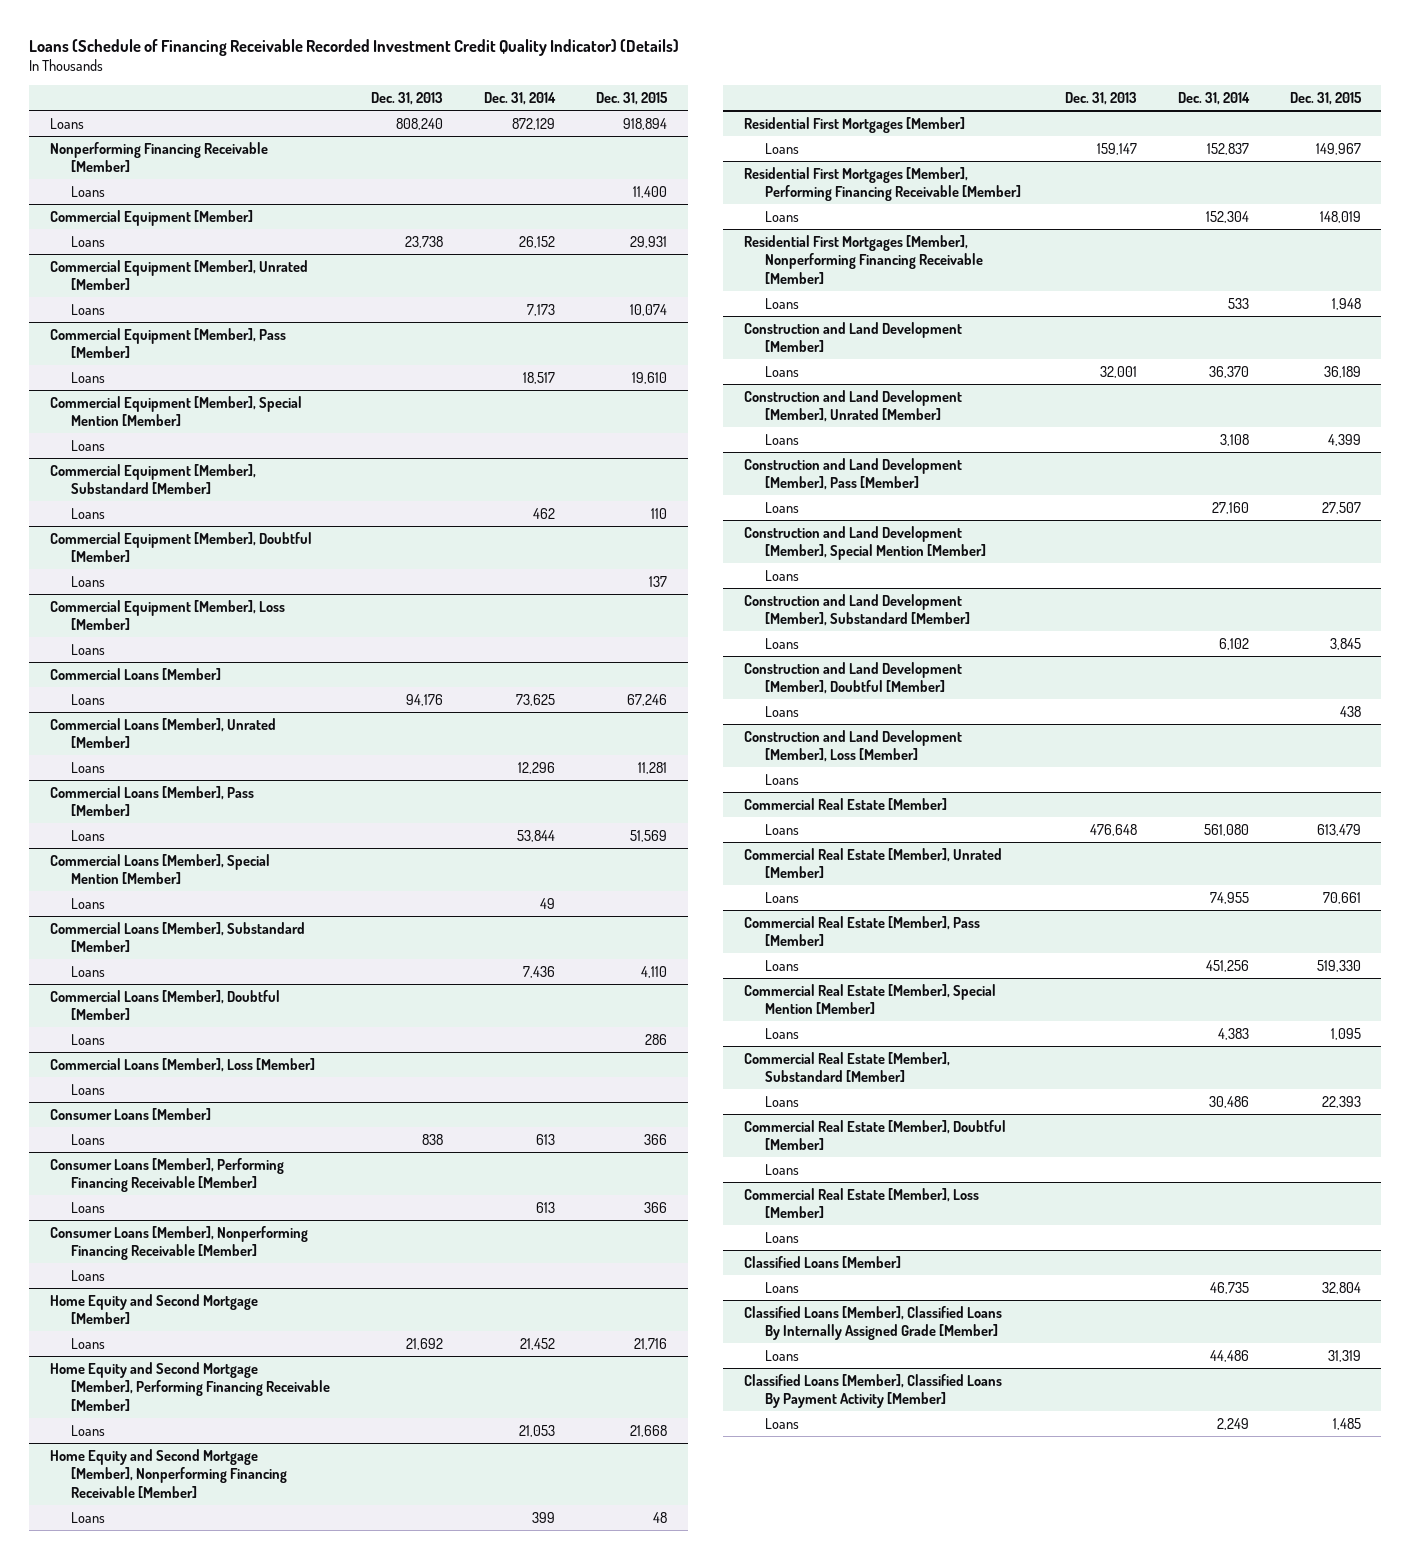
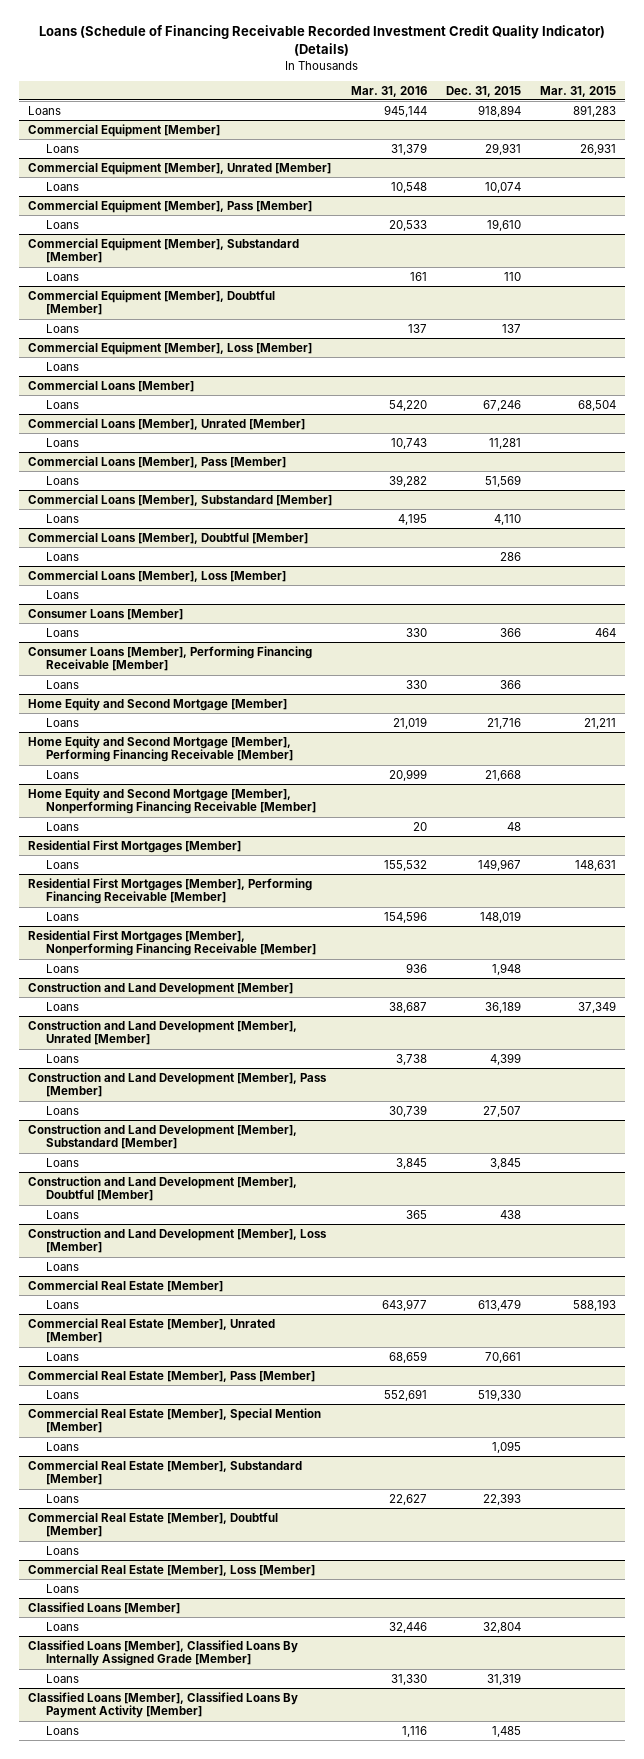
[370,91,443,105] Dec. 31, 2013 -> none
[484,91,557,105] Dec. 31, 2014 -> none
none -> [350,85,427,97] Mar. 31, 2016
none -> [539,85,616,97] Mar. 31, 2015
[50,141,269,173] Nonperforming Financing Receivable [Member] -> none
[70,185,105,197] Loans -> none
[50,395,303,427] Commercial Equipment [Member], Special Mention [Member] -> none
[70,439,105,451] Loans -> none
[50,853,271,885] Commercial Loans [Member], Special Mention [Member] -> none
[70,897,105,909] Loans -> none
[50,1225,309,1261] Consumer Loans [Member], Nonperforming Financing Receivable [Member] -> none
[70,1269,105,1281] Loans -> none
[743,525,986,561] Construction and Land Development [Member], Special Mention [Member] -> none
[764,569,799,581] Loans -> none

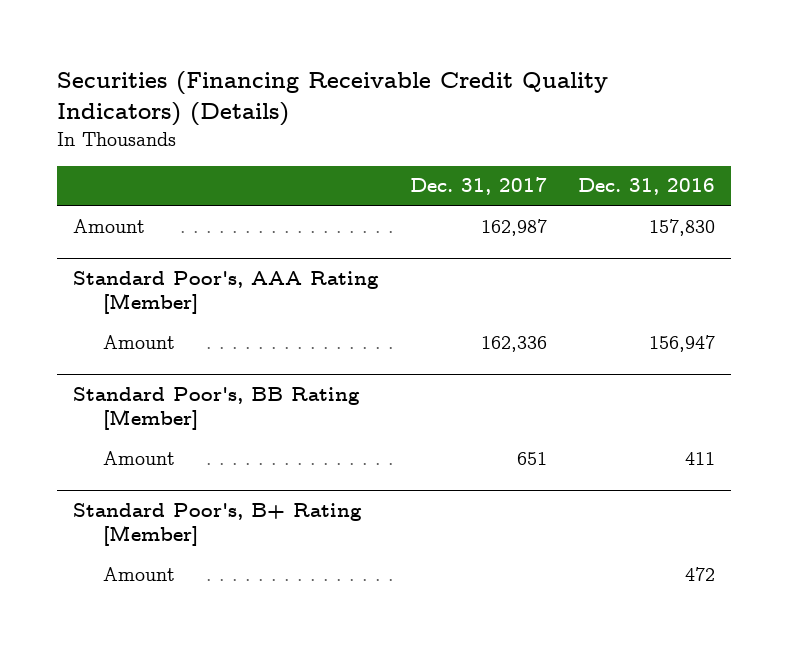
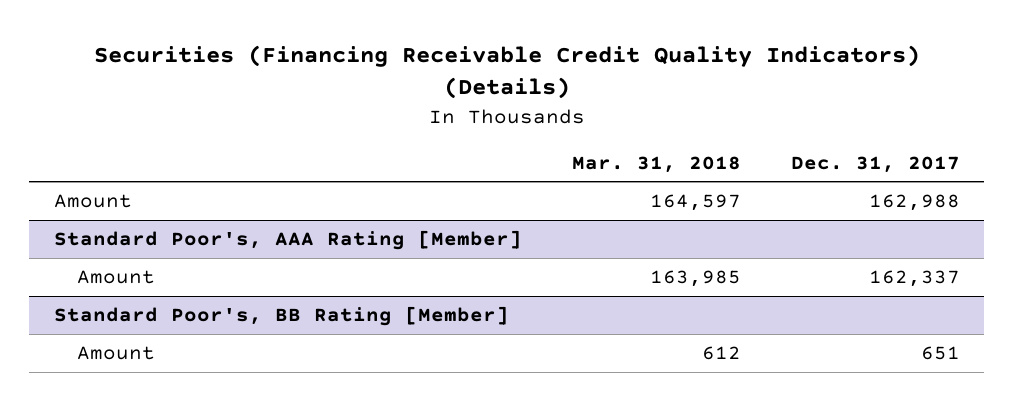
[578,178,716,196] Dec. 31, 2016 -> none
none -> [571,155,741,173] Mar. 31, 2018
[480,218,547,236] 162,987 -> [868,193,960,211] 162,988
[480,335,547,352] 162,336 -> [868,269,960,287] 162,337
[72,502,362,546] Standard Poor's, B+ Rating [Member] -> none
[102,566,175,581] Amount -> none

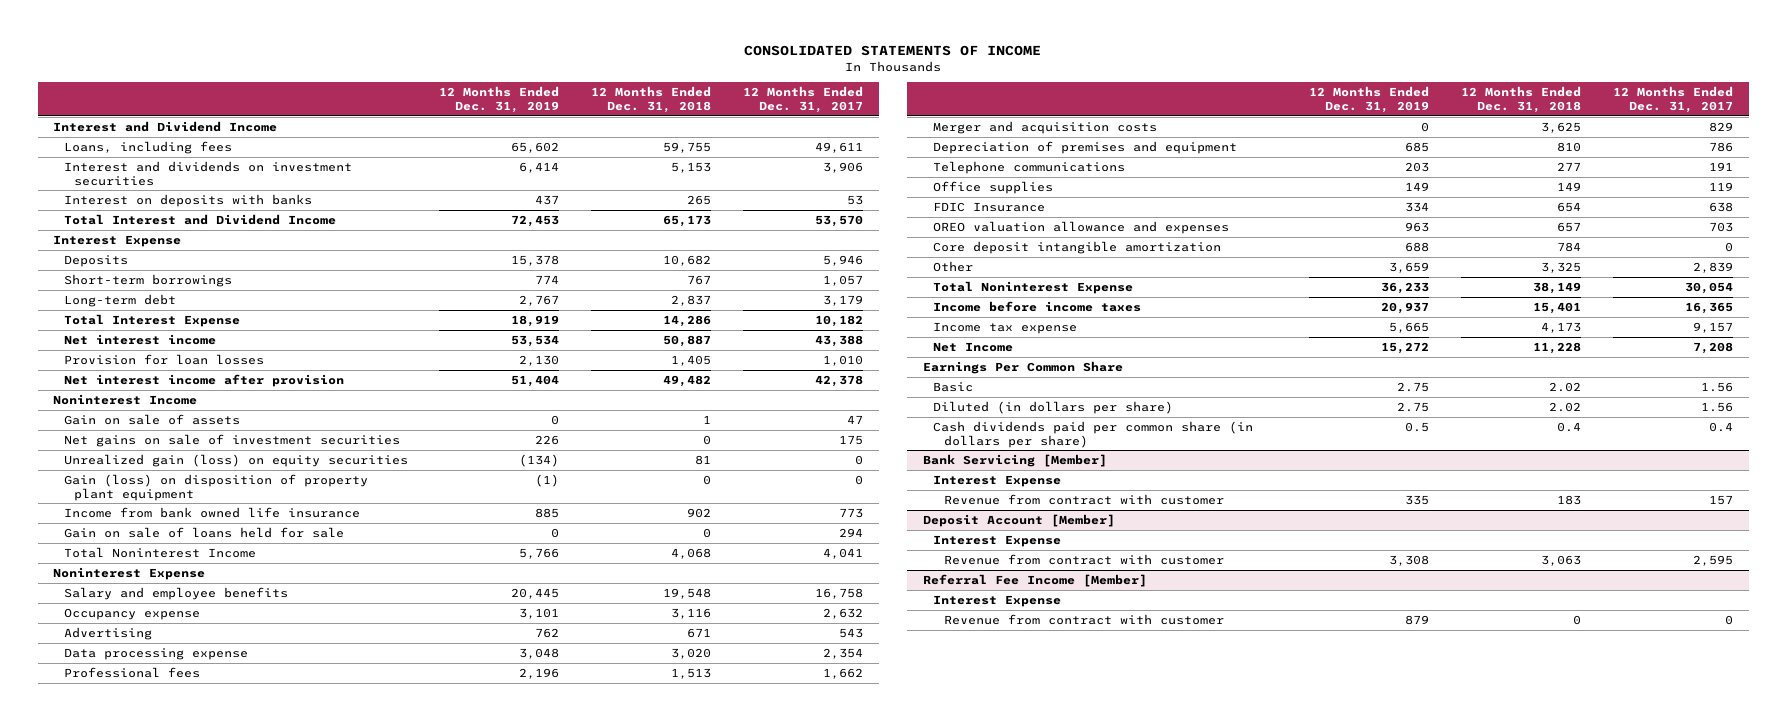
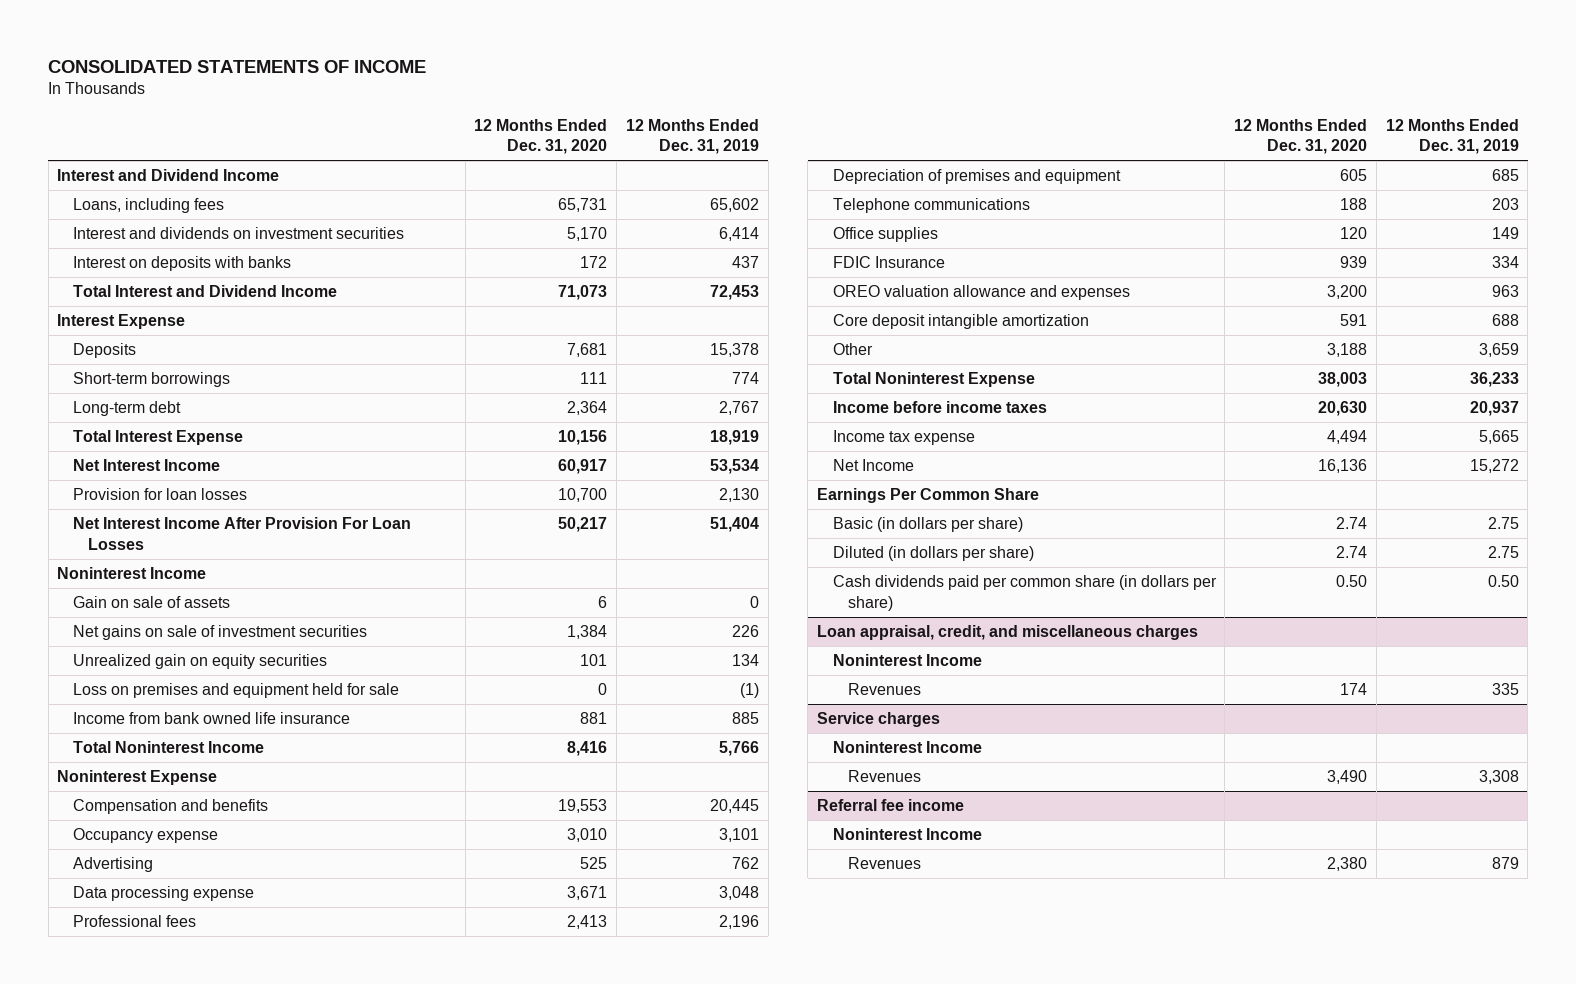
[591,85,712,113] 12 Months Ended Dec. 31, 2018 -> none
[742,85,863,113] 12 Months Ended Dec. 31, 2017 -> none
none -> [474,118,608,155] 12 Months Ended Dec. 31, 2020
[63,333,216,345] Net interest income -> [72,459,220,472] Net Interest Income
[63,373,344,387] Net interest income after provision -> [72,517,411,550] Net Interest Income After Provision For Loan Losses
[63,453,408,467] Unrealized gain (loss) on equity securities -> [72,654,327,670] Unrealized gain on equity securities
[519,453,560,467] (134) -> [731,654,759,667] 134
[63,473,368,501] Gain (loss) on disposition of property plant equipment -> [72,683,399,699] Loss on premises and equipment held for sale
[63,526,344,538] Gain on sale of loans held for sale -> none
[63,586,288,600] Salary and employee benefits -> [72,799,268,815] Compensation and benefits
[933,120,1158,134] Merger and acquisition costs -> none
[933,381,974,392] Basic -> [832,517,1023,533] Basic (in dollars per share)
[933,474,1062,487] Interest Expense -> none
[933,534,1062,547] Interest Expense -> none
[933,594,1062,607] Interest Expense -> none
[1405,421,1430,432] 0.5 -> [1487,575,1519,588] 0.50
[923,453,1108,467] Bank Servicing [Member] -> [817,625,1199,641] Loan appraisal, credit, and miscellaneous charges
none -> [832,654,982,667] Noninterest Income
[943,493,1224,505] Revenue from contract with customer -> [847,683,921,696] Revenues
[923,513,1116,527] Deposit Account [Member] -> [817,712,941,728] Service charges
none -> [832,741,982,754] Noninterest Income
[943,553,1224,565] Revenue from contract with customer -> [847,770,921,783] Revenues
[923,573,1148,587] Referral Fee Income [Member] -> [817,799,965,812] Referral fee income
none -> [832,828,982,841] Noninterest Income
[943,613,1224,625] Revenue from contract with customer -> [847,857,921,870] Revenues

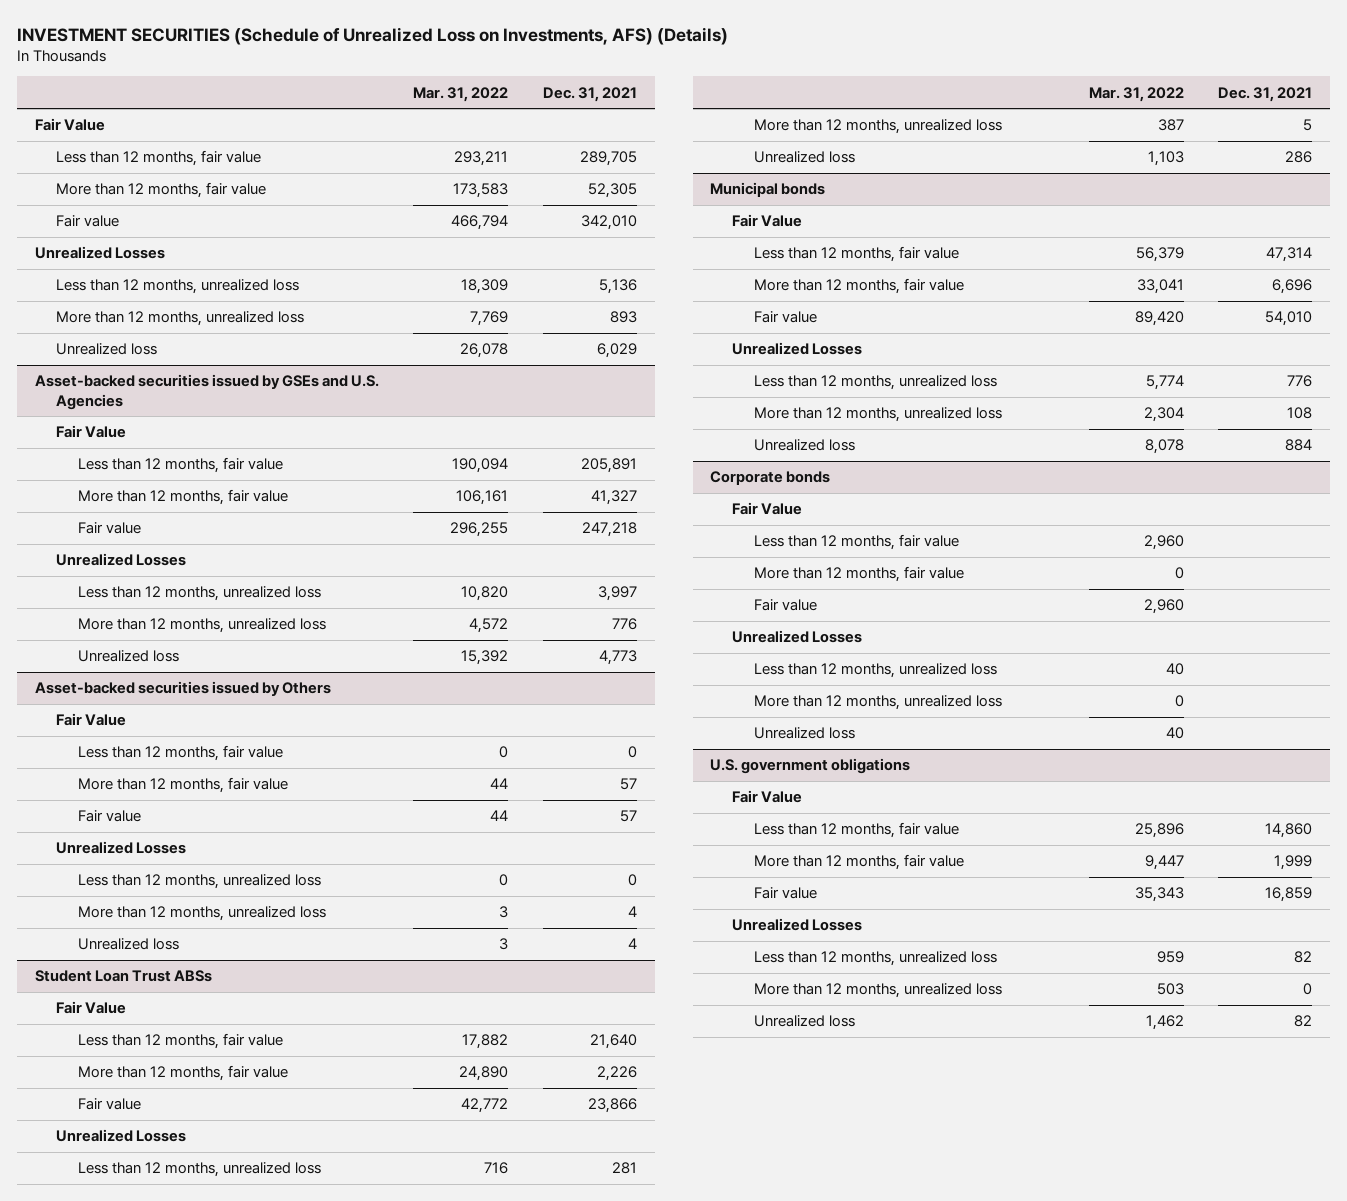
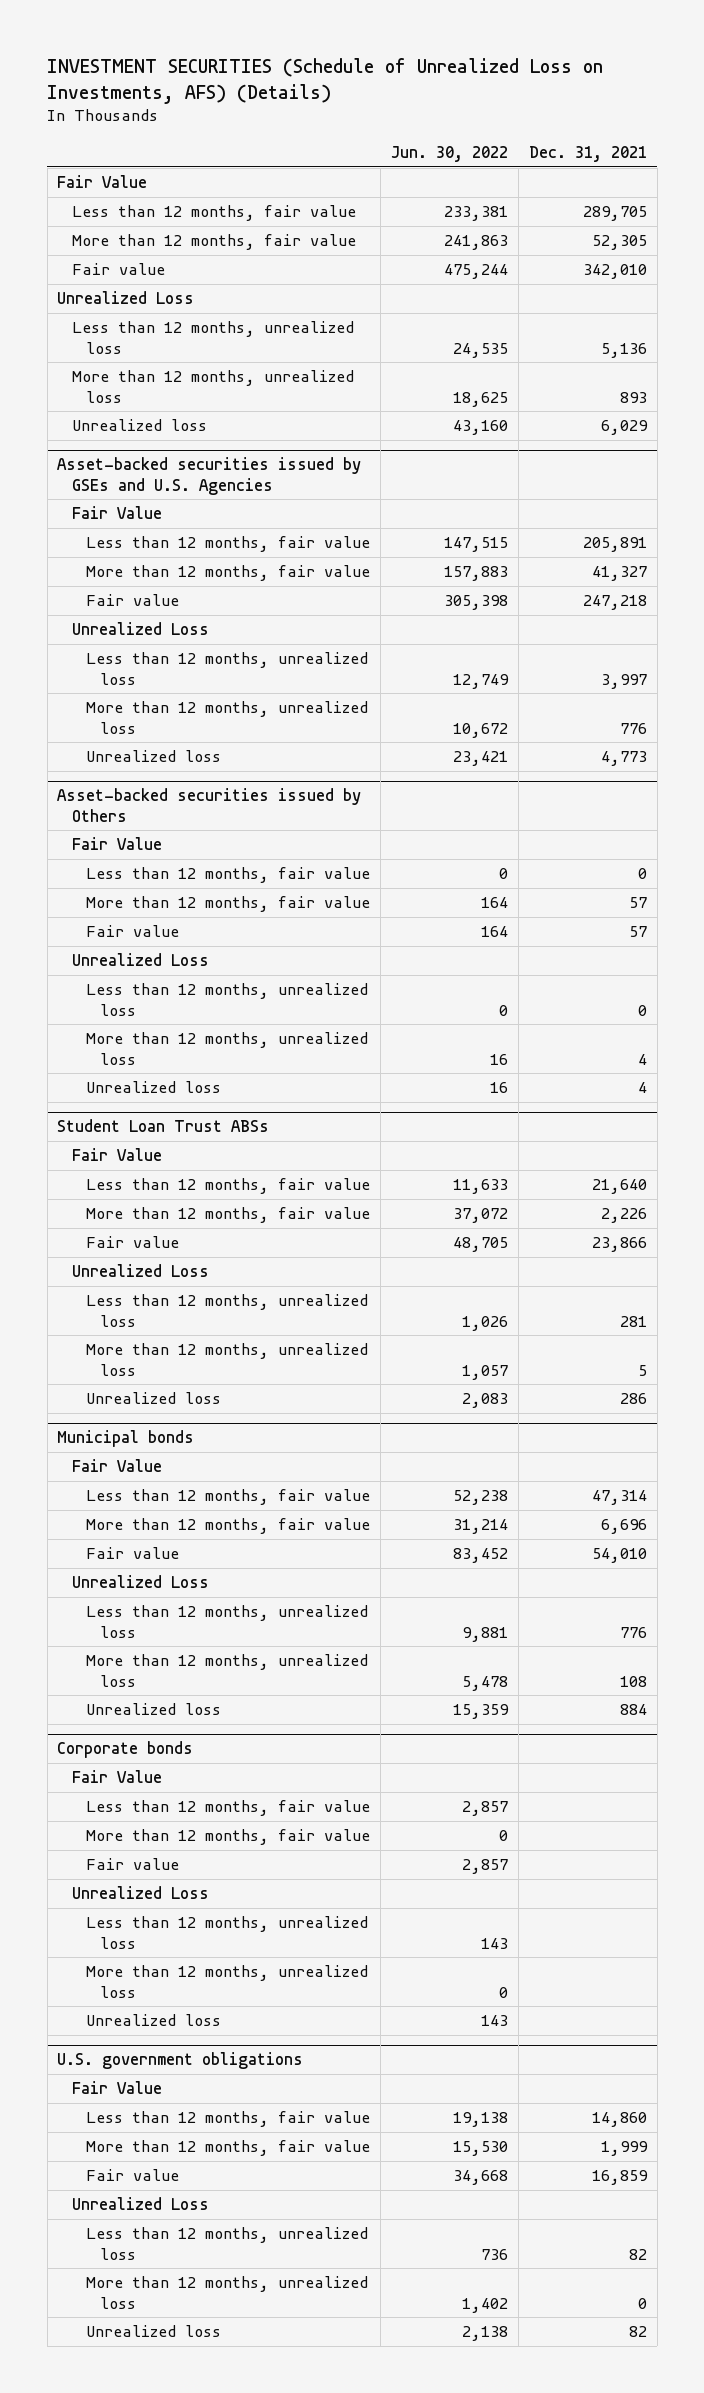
[413,86,509,102] Mar. 31, 2022 -> none
none -> [390,146,508,163] Jun. 30, 2022
[34,246,165,260] Unrealized Losses -> [57,291,195,305] Unrealized Loss
[56,553,187,567] Unrealized Losses -> [71,622,209,636] Unrealized Loss
[56,841,187,855] Unrealized Losses -> [71,953,209,967] Unrealized Loss
[56,1129,187,1143] Unrealized Losses -> [71,1264,209,1278] Unrealized Loss
[731,342,862,356] Unrealized Losses -> [71,1575,209,1589] Unrealized Loss
[731,630,862,644] Unrealized Losses -> [71,1886,209,1900] Unrealized Loss
[731,918,862,932] Unrealized Losses -> [71,2197,209,2211] Unrealized Loss

